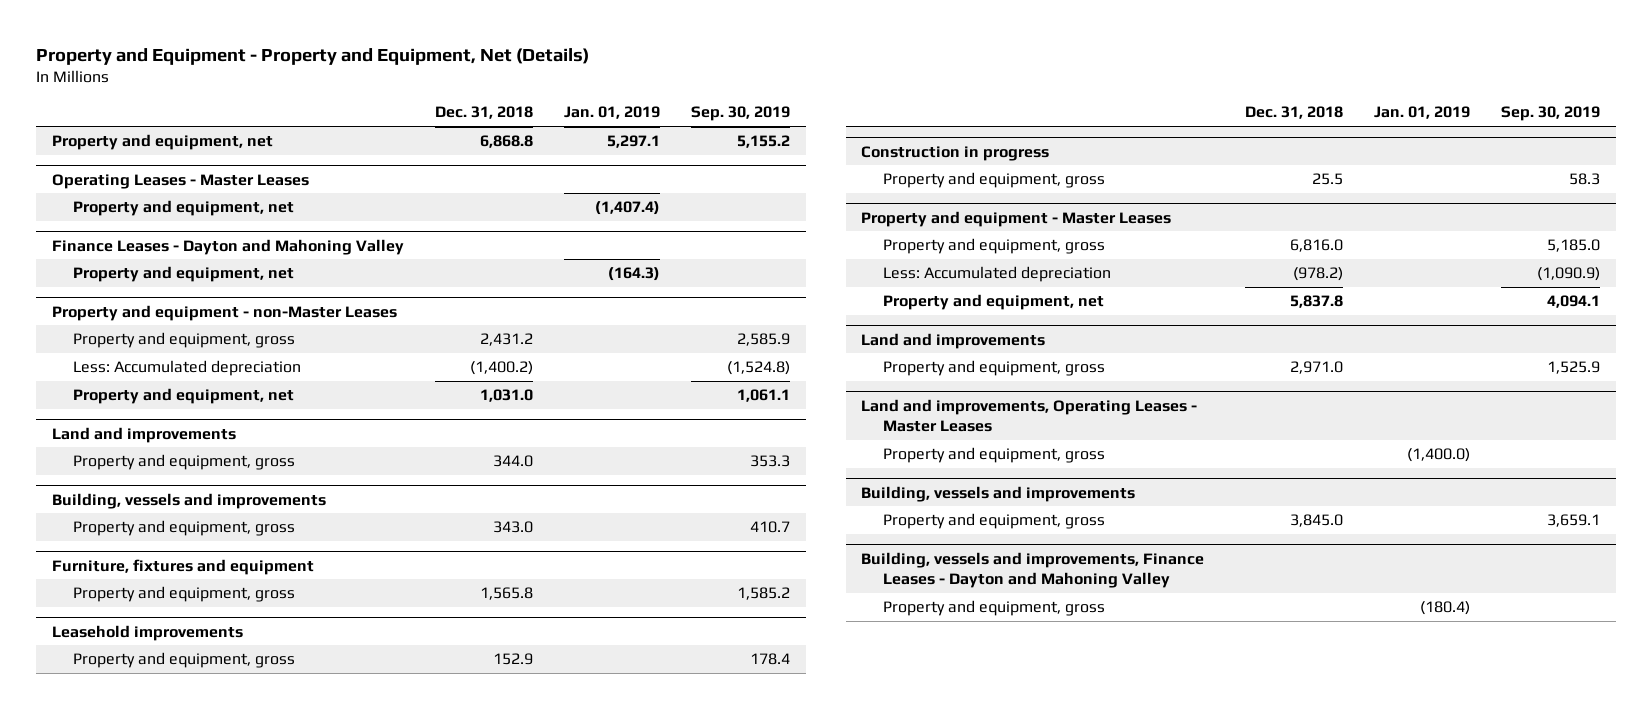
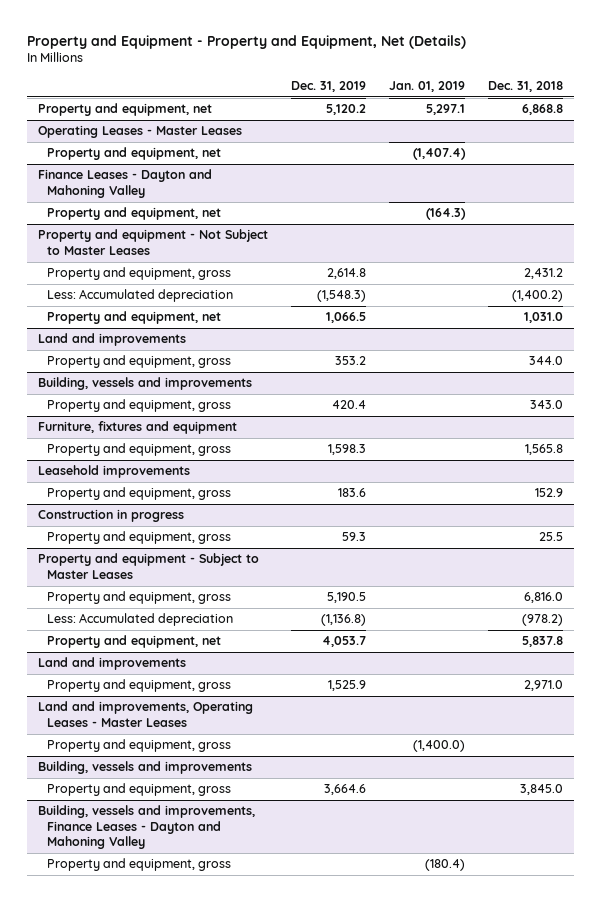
[691,106,791,122] Sep. 30, 2019 -> none
none -> [291,81,367,93] Dec. 31, 2019
[51,304,397,321] Property and equipment - non-Master Leases -> [38,229,269,255] Property and equipment - Not Subject to Master Leases
[861,210,1172,227] Property and equipment - Master Leases -> [38,553,260,579] Property and equipment - Subject to Master Leases

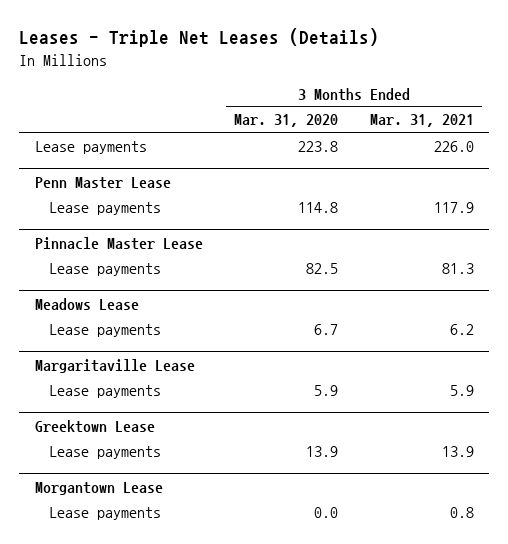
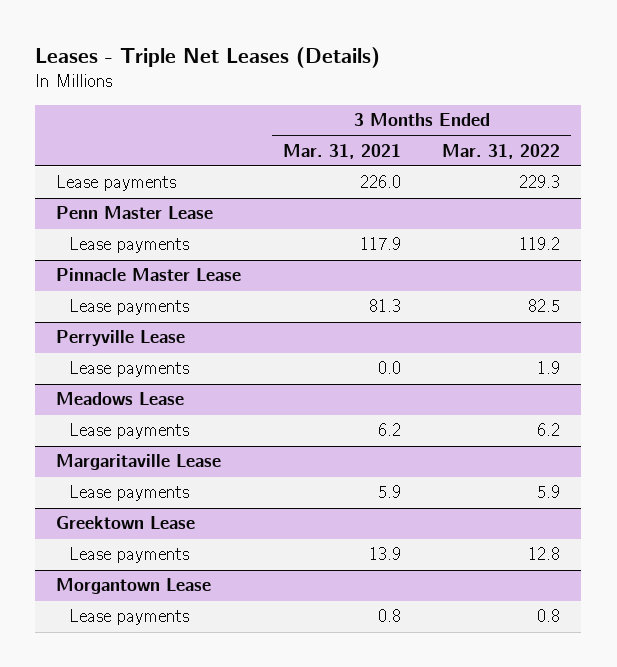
[234,114,339,128] Mar. 31, 2020 -> none
none -> [442,143,561,159] Mar. 31, 2022
none -> [56,330,186,347] Perryville Lease
none -> [68,361,189,378] Lease payments

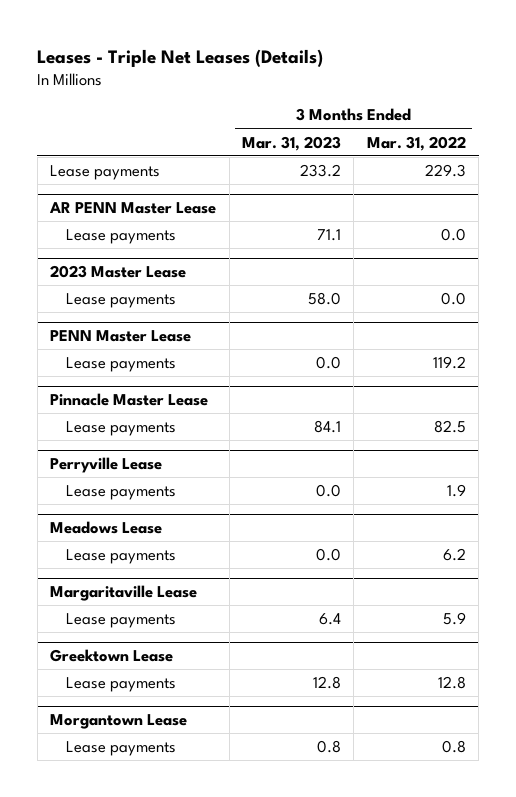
[282,143,401,159] Mar. 31, 2021 -> none
none -> [241,135,341,151] Mar. 31, 2023
none -> [49,202,217,215] AR PENN Master Lease
none -> [65,229,176,245] Lease payments
none -> [50,265,187,279] 2023 Master Lease
none -> [65,293,176,309] Lease payments
[56,206,214,220] Penn Master Lease -> [50,330,192,343] PENN Master Lease

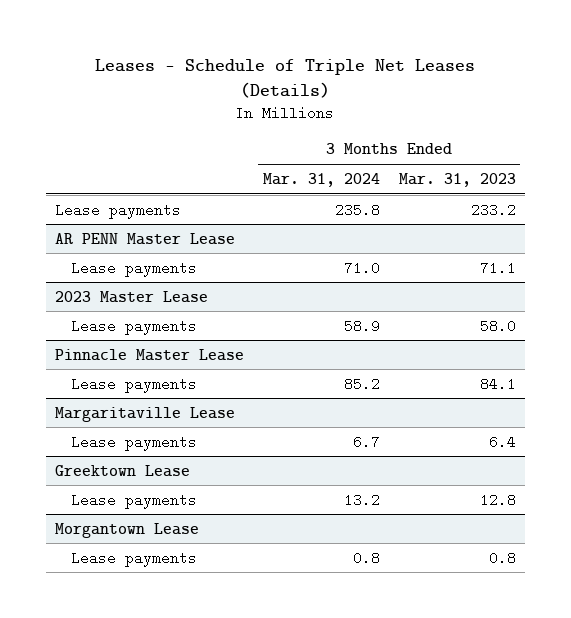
[37,48,324,67] Leases - Triple Net Leases (Details) -> [95,58,476,99] Leases - Schedule of Triple Net Leases (Details)
[366,135,466,151] Mar. 31, 2022 -> none
none -> [262,172,380,187] Mar. 31, 2024
[50,330,192,343] PENN Master Lease -> none
[65,357,176,373] Lease payments -> none
[50,457,163,474] Perryville Lease -> none
[65,485,176,501] Lease payments -> none
[50,521,163,535] Meadows Lease -> none
[65,549,176,565] Lease payments -> none

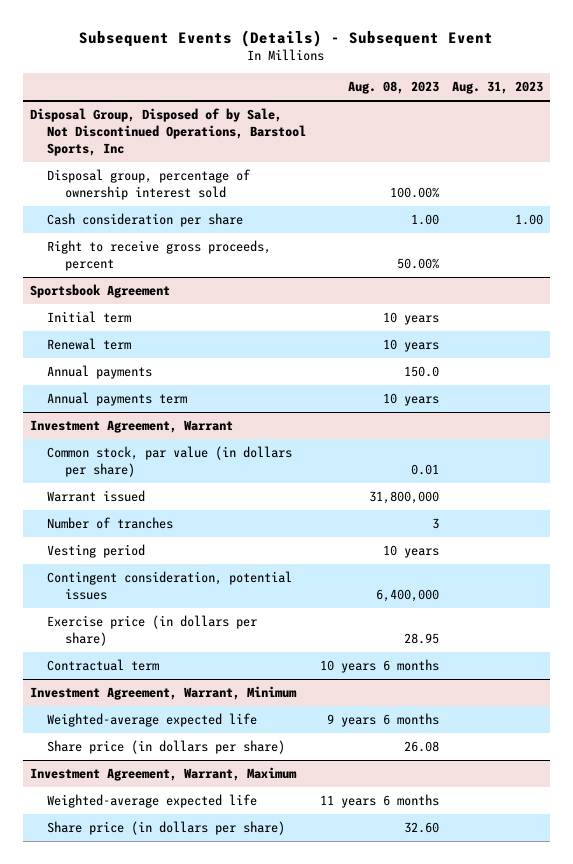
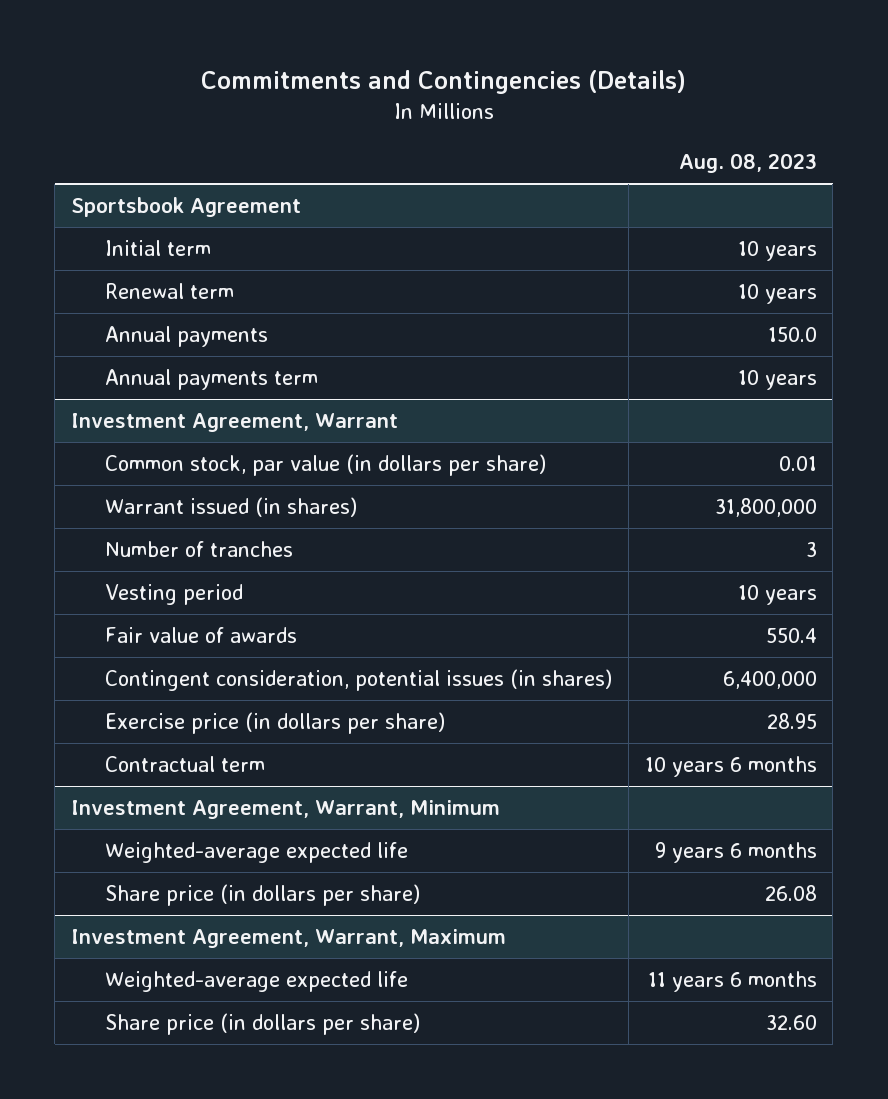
[79,29,494,47] Subsequent Events (Details) - Subsequent Event -> [200,69,686,94] Commitments and Contingencies (Details)
[452,81,544,95] Aug. 31, 2023 -> none
[29,108,307,156] Disposal Group, Disposed of by Sale, Not Discontinued Operations, Barstool Sports, Inc -> none
[47,169,252,200] Disposal group, percentage of ownership interest sold -> none
[47,213,244,228] Cash consideration per share -> none
[47,240,272,271] Right to receive gross proceeds, percent -> none
[47,490,146,503] Warrant issued -> [105,496,358,517] Warrant issued (in shares)
none -> [105,626,298,643] Fair value of awards
[47,571,293,600] Contingent consideration, potential issues -> [105,668,613,691] Contingent consideration, potential issues (in shares)

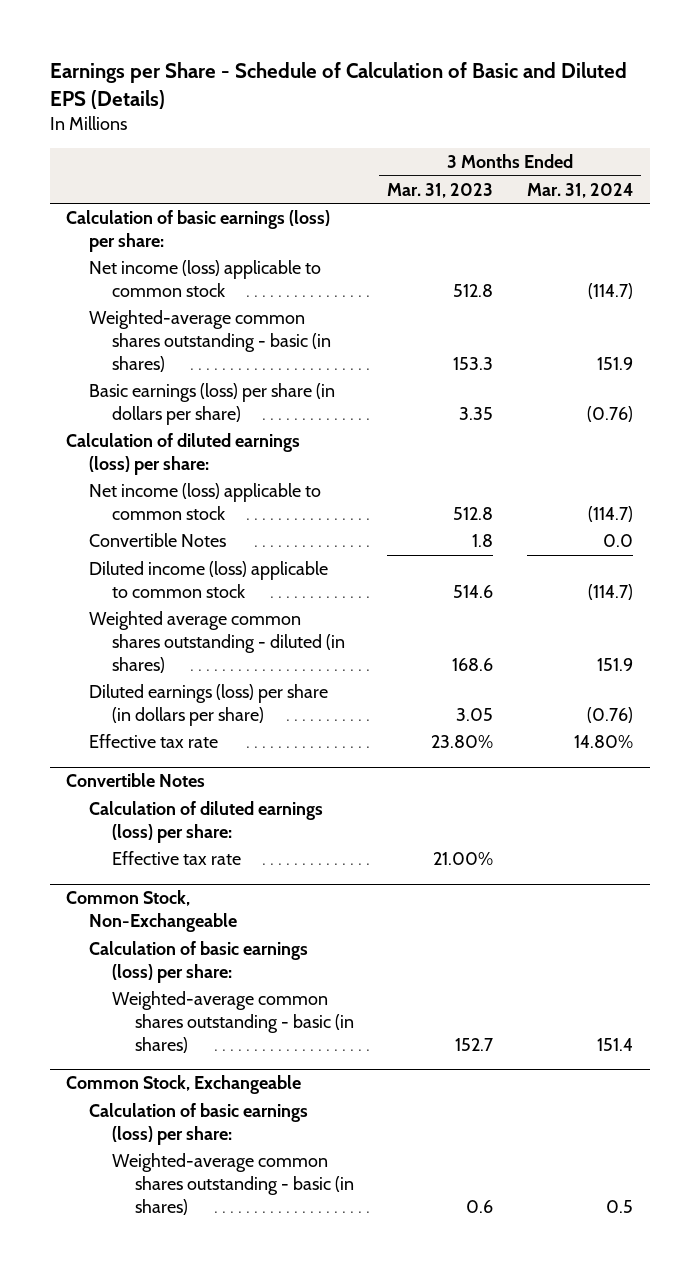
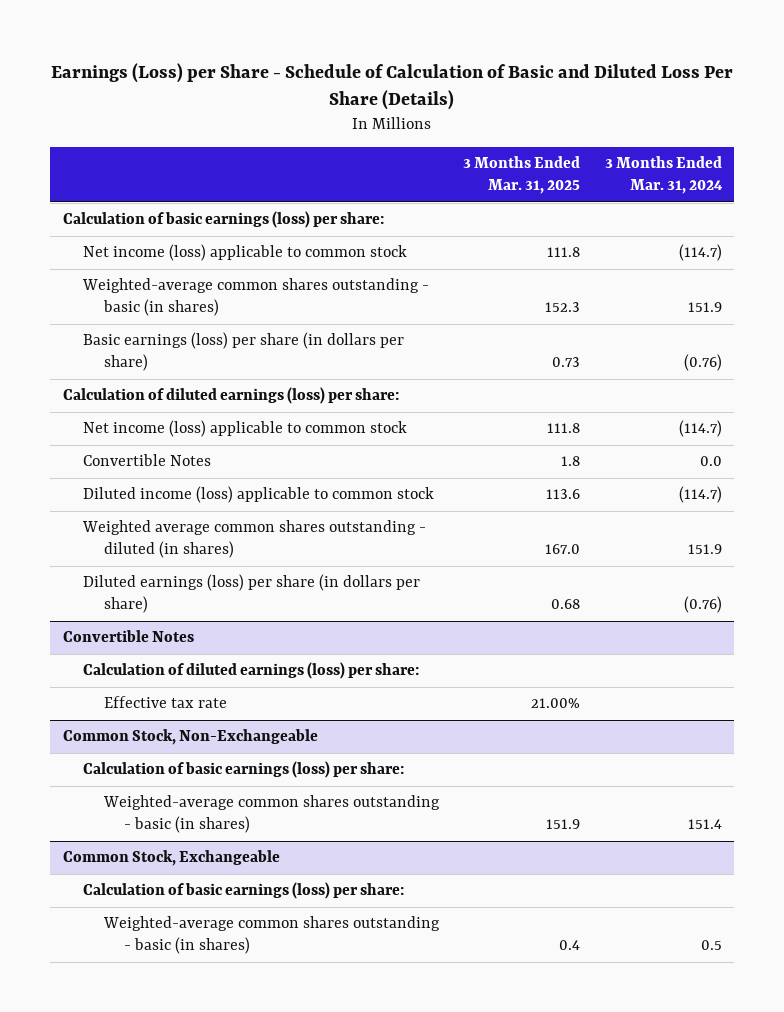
[49,61,627,109] Earnings per Share - Schedule of Calculation of Basic and Diluted EPS (Details) -> [51,62,734,111] Earnings (Loss) per Share - Schedule of Calculation of Basic and Diluted Loss Per Share (Details)
[387,182,494,198] Mar. 31, 2023 -> none
none -> [463,156,581,195] 3 Months Ended Mar. 31, 2025
[89,734,219,749] Effective tax rate -> none

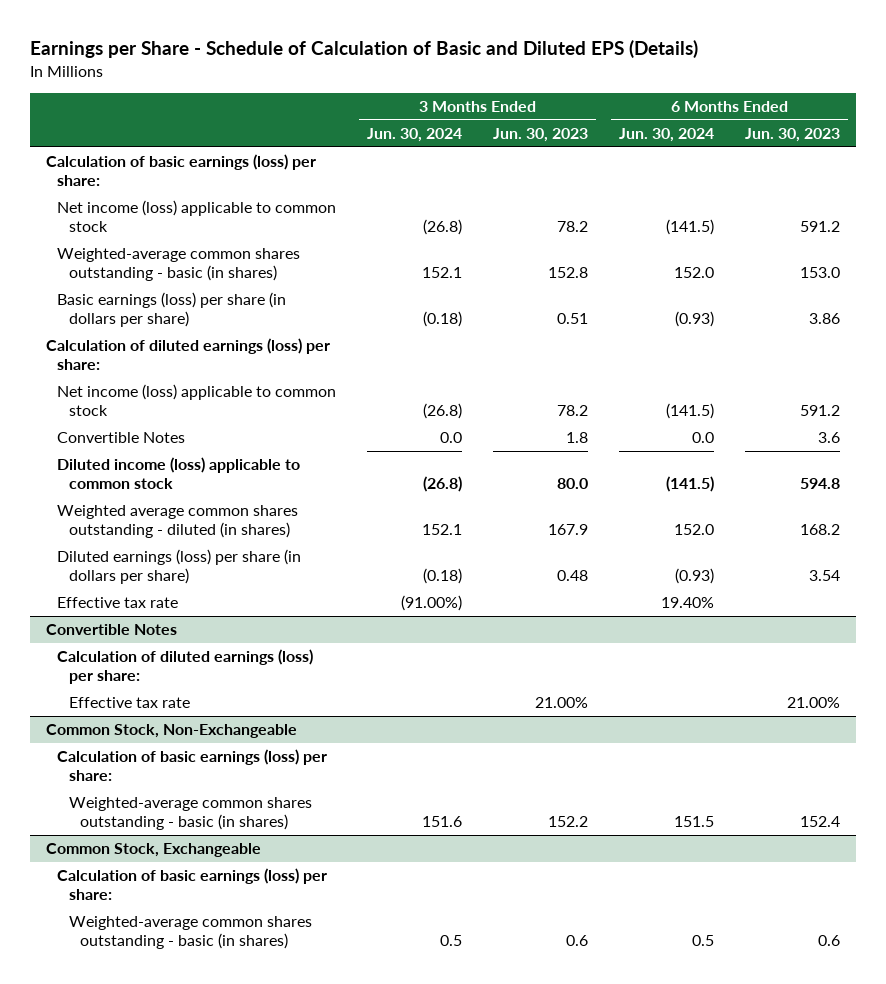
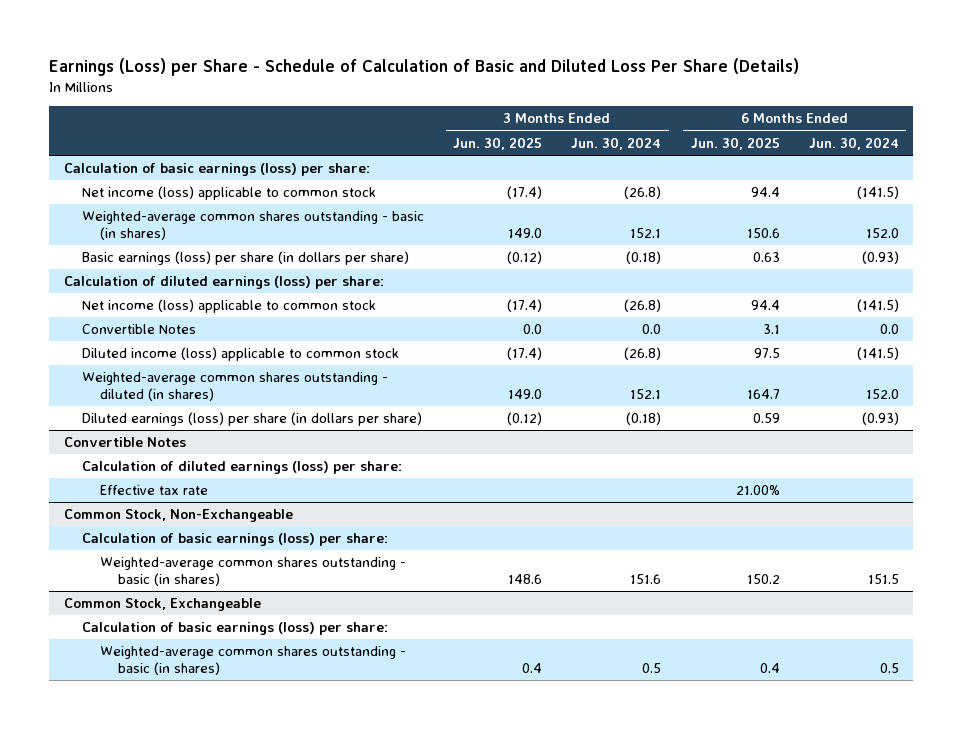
[30,40,699,59] Earnings per Share - Schedule of Calculation of Basic and Diluted EPS (Details) -> [49,57,800,76] Earnings (Loss) per Share - Schedule of Calculation of Basic and Diluted Loss Per Share (Details)
[493,128,589,143] Jun. 30, 2023 -> none
[745,128,841,143] Jun. 30, 2023 -> none
none -> [453,136,543,150] Jun. 30, 2025
none -> [690,136,780,150] Jun. 30, 2025
[57,505,299,539] Weighted average common shares outstanding - diluted (in shares) -> [81,372,388,402] Weighted-average common shares outstanding - diluted (in shares)
[57,597,179,609] Effective tax rate -> none

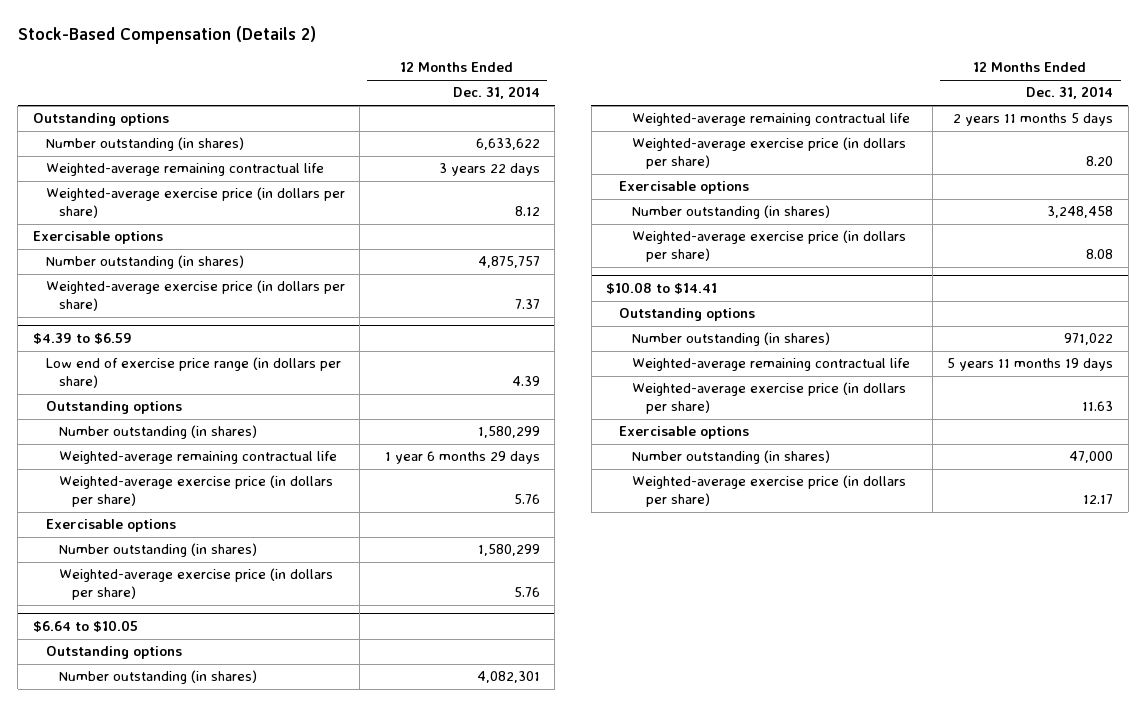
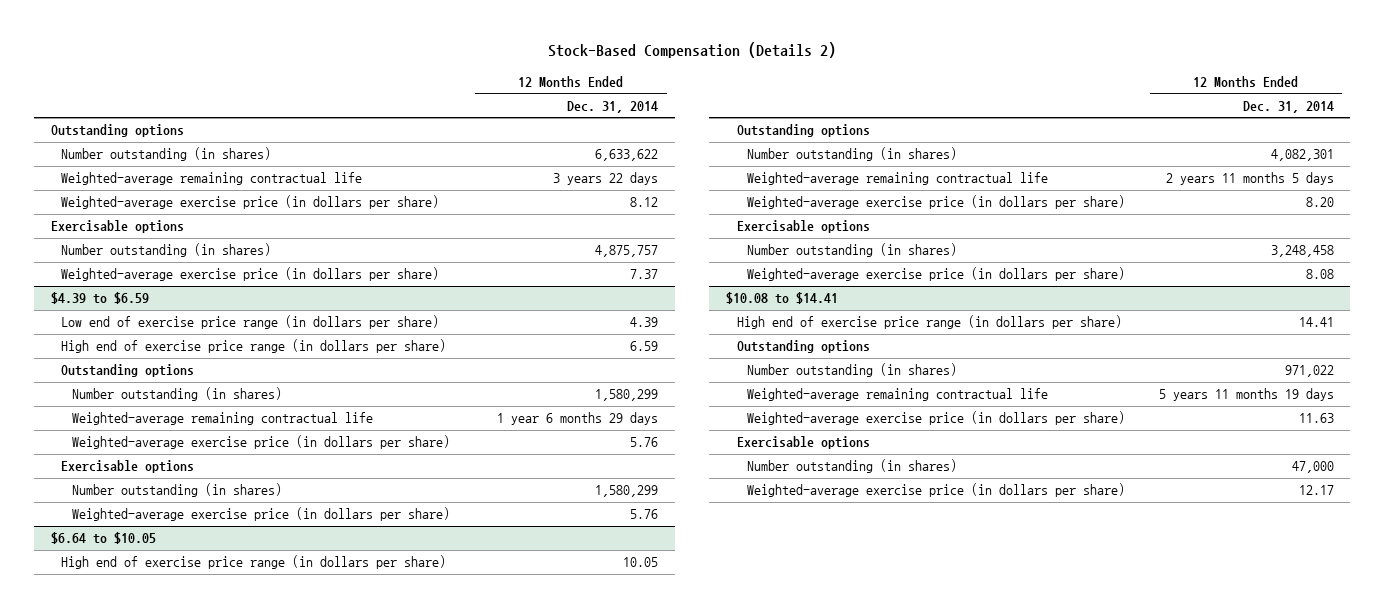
none -> [61,339,447,354] High end of exercise price range (in dollars per share)
none -> [61,555,447,570] High end of exercise price range (in dollars per share)
none -> [736,315,1122,330] High end of exercise price range (in dollars per share)

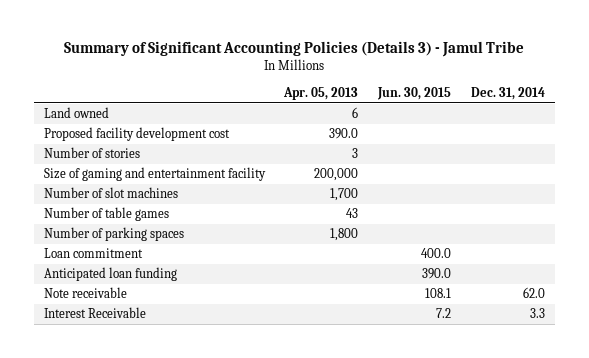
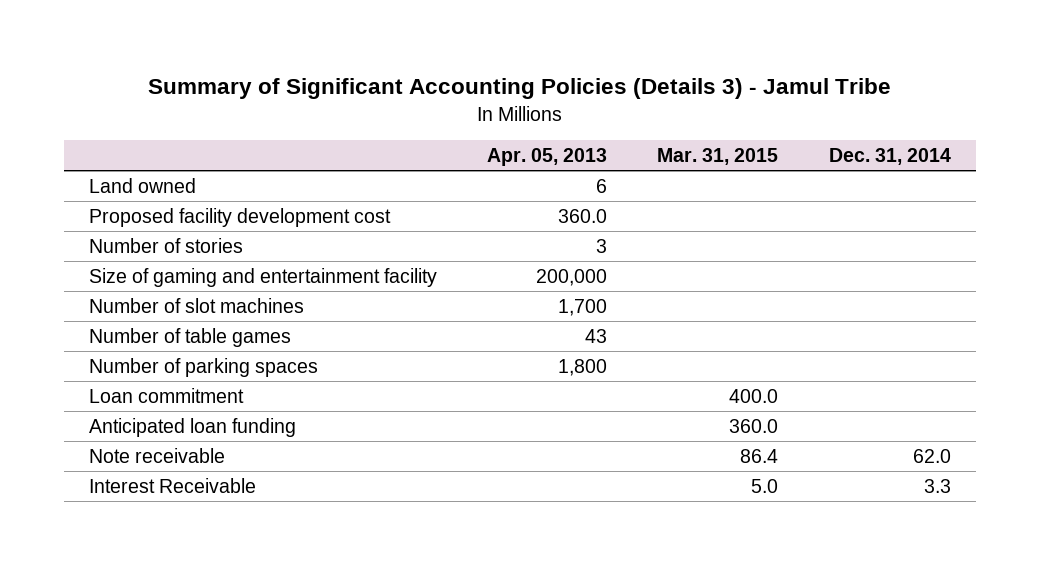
[377,87,452,101] Jun. 30, 2015 -> none
none -> [657,147,779,165] Mar. 31, 2015
[329,128,359,140] 390.0 -> [558,208,608,223] 360.0

